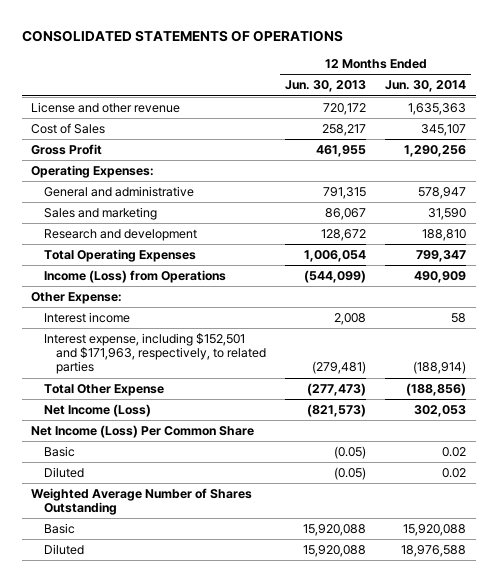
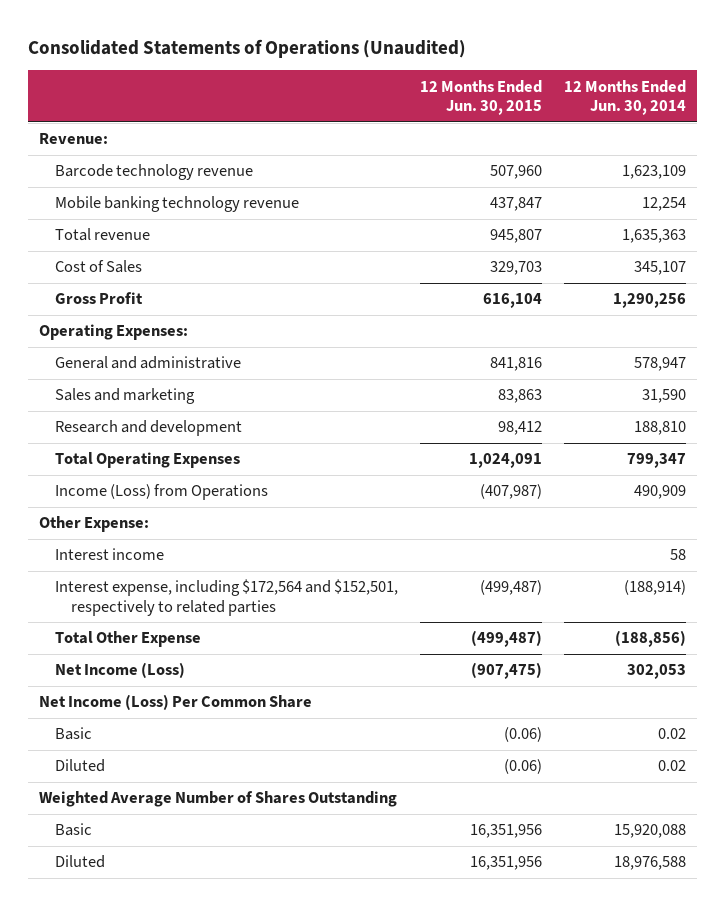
[21,29,343,42] CONSOLIDATED STATEMENTS OF OPERATIONS -> [28,38,467,58] Consolidated Statements of Operations (Unaudited)
[284,80,366,93] Jun. 30, 2013 -> none
none -> [419,79,542,116] 12 Months Ended Jun. 30, 2015
none -> [39,133,109,145] Revenue:
none -> [54,164,253,181] Barcode technology revenue
none -> [54,196,299,213] Mobile banking technology revenue
[31,101,181,113] License and other revenue -> [54,228,150,242] Total revenue
[43,332,266,375] Interest expense, including $152,501 and $171,963, respectively, to related parties -> [54,579,398,616] Interest expense, including $172,564 and $152,501, respectively to related parties

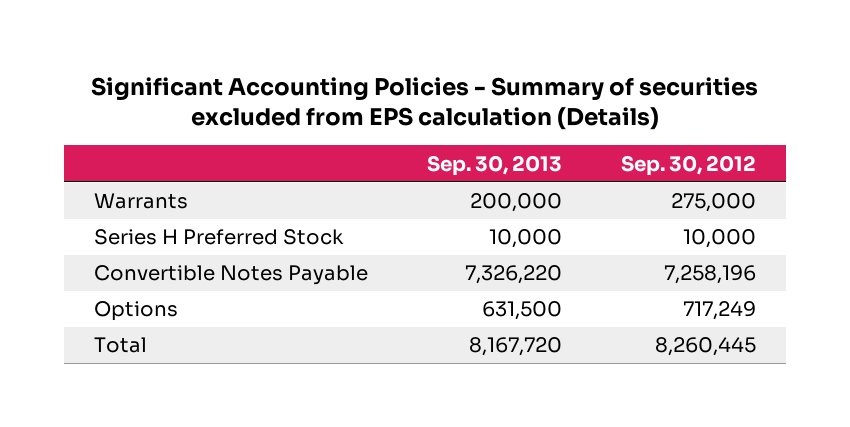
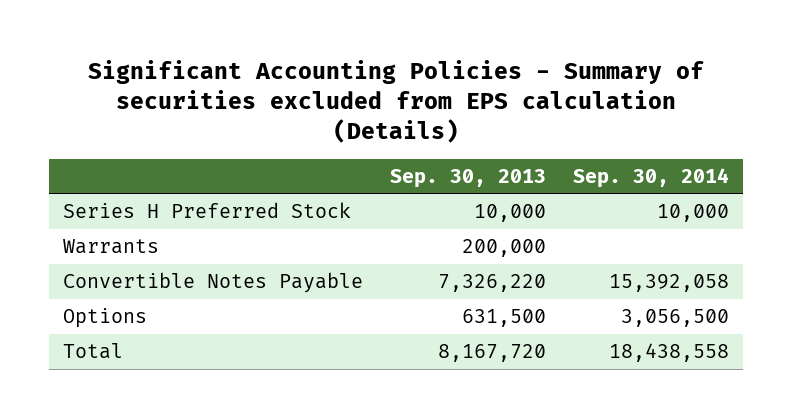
[621,154,757,176] Sep. 30, 2012 -> none
none -> [573,167,730,188] Sep. 30, 2014
[93,193,188,210] Warrants -> [62,239,159,255] Warrants

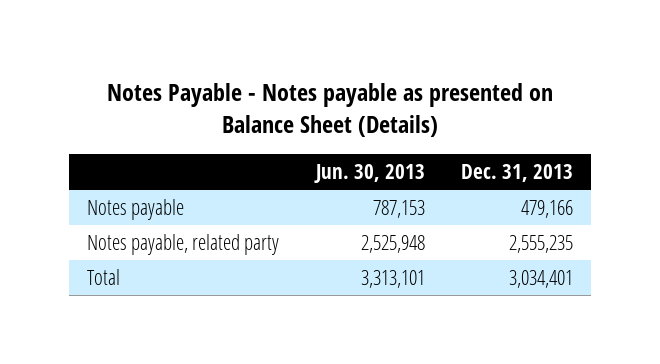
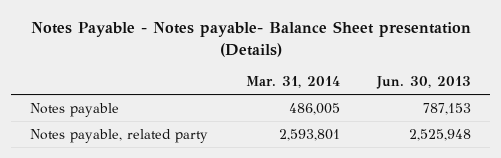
[107,83,554,138] Notes Payable - Notes payable as presented on Balance Sheet (Details) -> [30,20,471,57] Notes Payable - Notes payable- Balance Sheet presentation (Details)
[460,164,573,183] Dec. 31, 2013 -> none
none -> [245,76,340,89] Mar. 31, 2014
[87,269,121,286] Total -> none

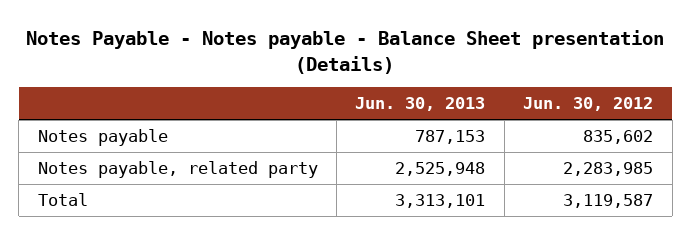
[30,20,471,57] Notes Payable - Notes payable- Balance Sheet presentation (Details) -> [26,29,665,74] Notes Payable - Notes payable - Balance Sheet presentation (Details)
[245,76,340,89] Mar. 31, 2014 -> none
none -> [523,97,654,112] Jun. 30, 2012
none -> [37,193,88,207] Total

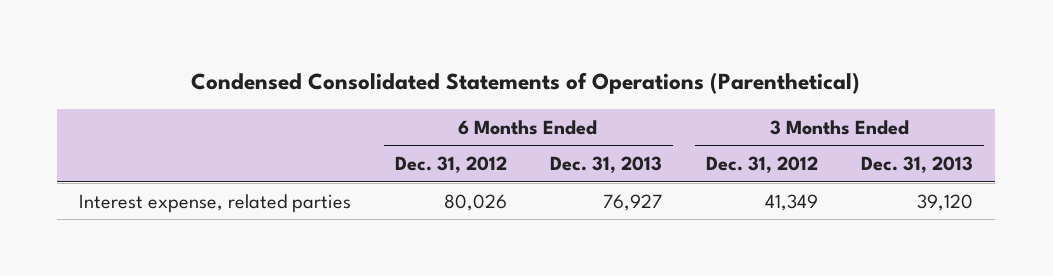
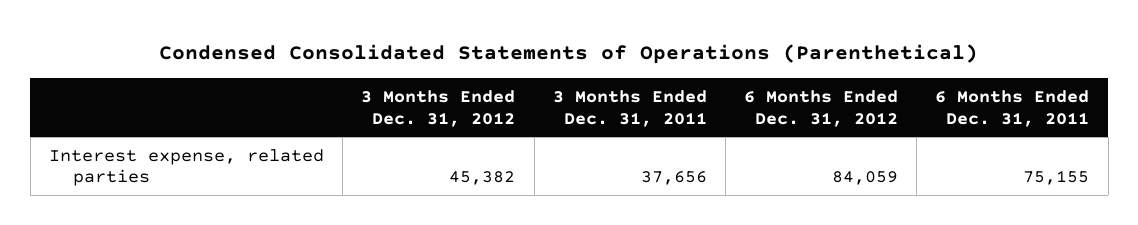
[550,156,663,174] Dec. 31, 2013 -> none
[861,156,974,174] Dec. 31, 2013 -> none
none -> [552,90,707,127] 3 Months Ended Dec. 31, 2011
none -> [935,90,1090,127] 6 Months Ended Dec. 31, 2011
[443,193,507,211] 80,026 -> [832,171,899,186] 84,059
[764,193,818,211] 41,349 -> [449,171,516,186] 45,382

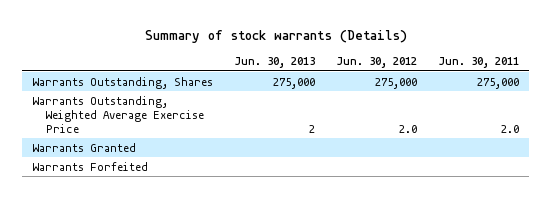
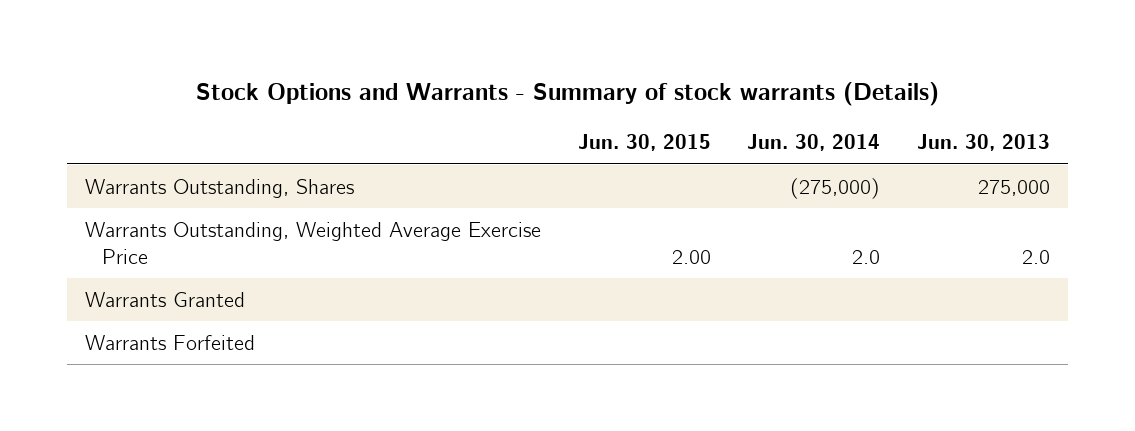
[144,30,407,44] Summary of stock warrants (Details) -> [195,81,939,106] Stock Options and Warrants - Summary of stock warrants (Details)
[335,57,417,69] Jun. 30, 2012 -> none
[437,57,519,69] Jun. 30, 2011 -> none
none -> [577,134,711,152] Jun. 30, 2015
none -> [747,134,881,152] Jun. 30, 2014
[308,124,315,133] 2 -> [1022,249,1051,264] 2.0

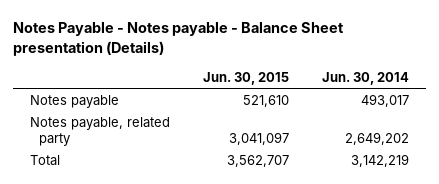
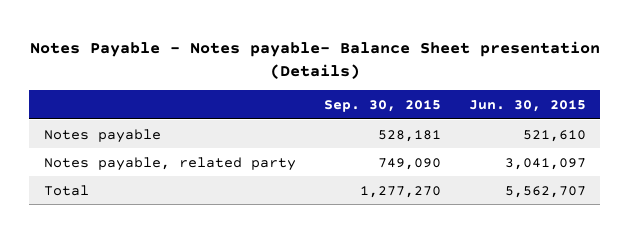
[13,22,345,56] Notes Payable - Notes payable - Balance Sheet presentation (Details) -> [29,40,600,79] Notes Payable - Notes payable- Balance Sheet presentation (Details)
[322,71,410,85] Jun. 30, 2014 -> none
none -> [323,100,441,113] Sep. 30, 2015
[226,154,289,167] 3,562,707 -> [505,185,587,198] 5,562,707

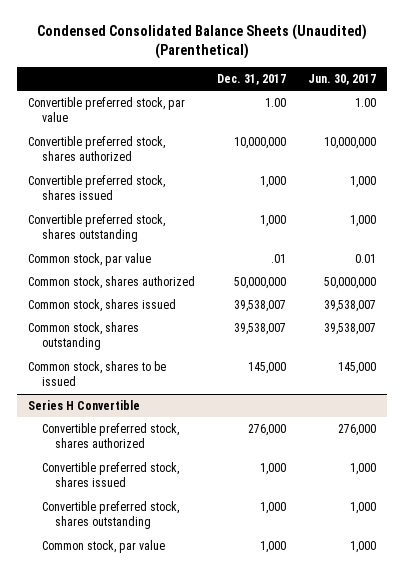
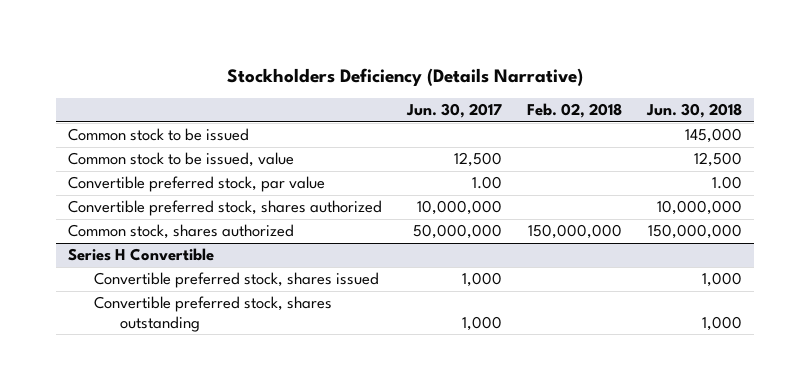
[37,24,368,59] Condensed Consolidated Balance Sheets (Unaudited) (Parenthetical) -> [227,67,584,86] Stockholders Deficiency (Details Narrative)
[217,73,287,85] Dec. 31, 2017 -> none
none -> [527,103,623,119] Feb. 02, 2018
none -> [645,103,742,119] Jun. 30, 2018
none -> [68,128,250,142] Common stock to be issued
none -> [68,152,295,168] Common stock to be issued, value
[28,174,166,201] Convertible preferred stock, shares issued -> none
[28,213,166,243] Convertible preferred stock, shares outstanding -> none
[28,252,152,266] Common stock, par value -> none
[28,298,177,312] Common stock, shares issued -> none
[28,321,140,351] Common stock, shares outstanding -> none
[28,360,167,387] Common stock, shares to be issued -> none
[41,422,179,449] Convertible preferred stock, shares authorized -> none
[41,539,165,553] Common stock, par value -> none

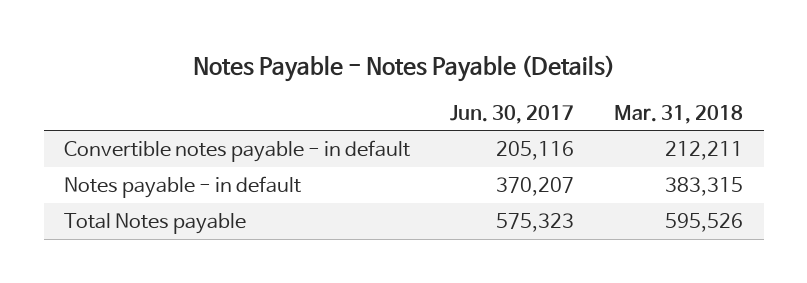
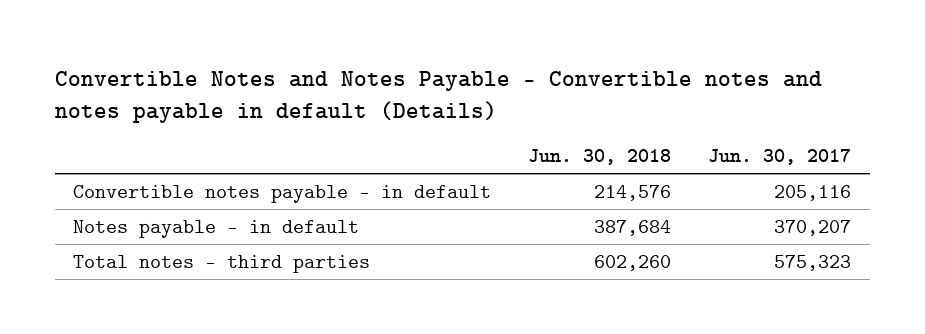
[192,55,615,83] Notes Payable - Notes Payable (Details) -> [54,71,822,123] Convertible Notes and Notes Payable - Convertible notes and notes payable in default (Details)
[614,104,744,124] Mar. 31, 2018 -> none
none -> [528,148,672,165] Jun. 30, 2018
[63,213,246,235] Total Notes payable -> [73,254,371,273] Total notes - third parties

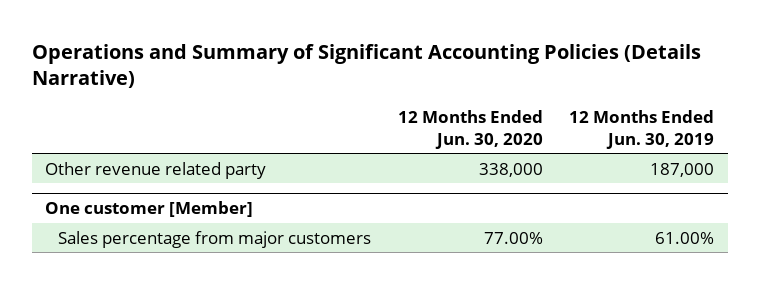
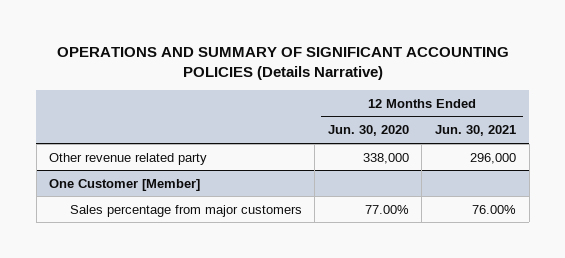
[31,43,701,89] Operations and Summary of Significant Accounting Policies (Details Narrative) -> [56,46,509,81] OPERATIONS AND SUMMARY OF SIGNIFICANT ACCOUNTING POLICIES (Details Narrative)
[569,110,715,149] 12 Months Ended Jun. 30, 2019 -> none
none -> [434,125,516,137] Jun. 30, 2021
[45,201,254,218] One customer [Member] -> [49,178,201,191] One Customer [Member]

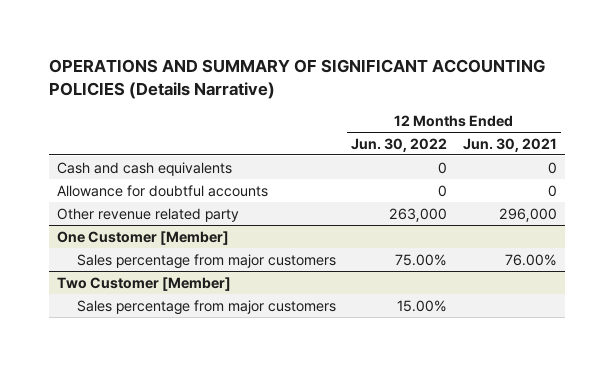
[327,125,409,137] Jun. 30, 2020 -> none
none -> [351,137,448,152] Jun. 30, 2022
none -> [56,161,232,176] Cash and cash equivalents
none -> [56,184,268,197] Allowance for doubtful accounts
none -> [56,276,231,291] Two Customer [Member]
none -> [76,299,336,315] Sales percentage from major customers

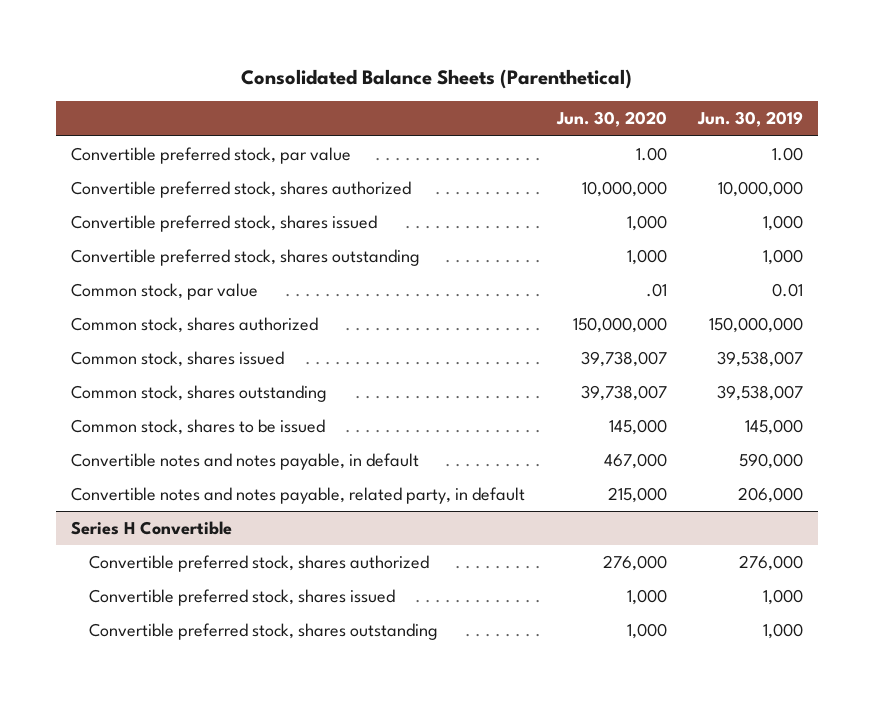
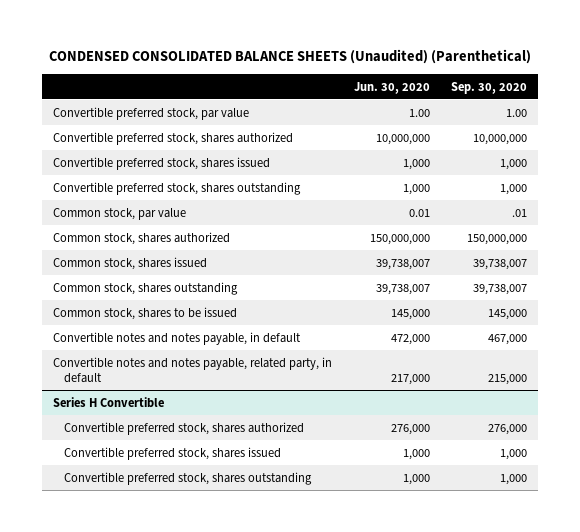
[241,68,633,89] Consolidated Balance Sheets (Parenthetical) -> [49,49,532,65] CONDENSED CONSOLIDATED BALANCE SHEETS (Unaudited) (Parenthetical)
[696,111,803,128] Jun. 30, 2019 -> none
none -> [451,81,528,94] Sep. 30, 2020
[645,283,667,298] .01 -> [408,208,430,217] 0.01
[603,453,667,470] 467,000 -> [390,333,430,345] 472,000
[607,487,667,504] 215,000 -> [390,373,430,385] 217,000

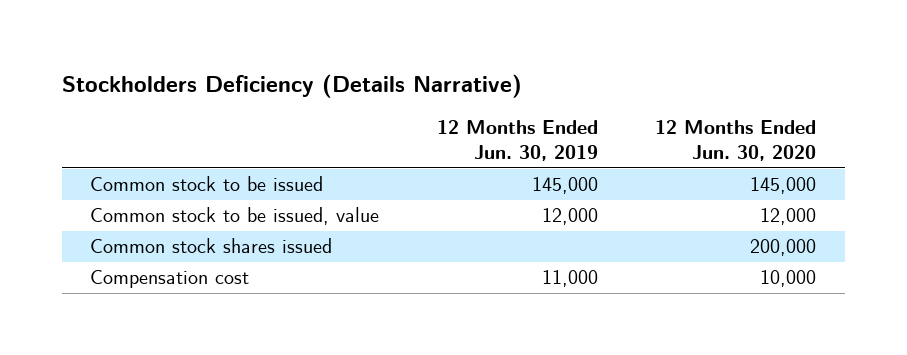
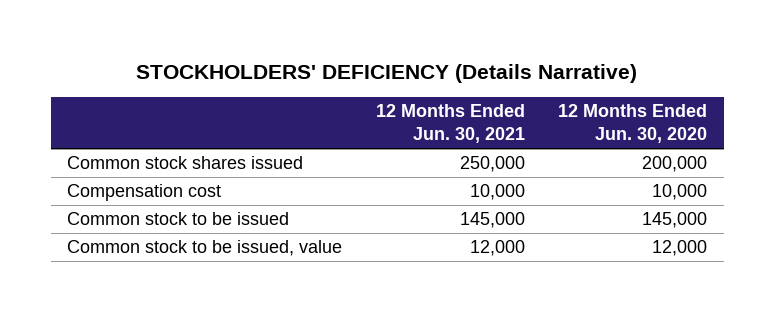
[61,74,522,99] Stockholders Deficiency (Details Narrative) -> [136,63,638,83] STOCKHOLDERS' DEFICIENCY (Details Narrative)
[436,120,598,162] 12 Months Ended Jun. 30, 2019 -> none
none -> [375,104,525,144] 12 Months Ended Jun. 30, 2021
[90,176,324,192] Common stock to be issued -> [67,212,290,226] Common stock to be issued
[90,207,380,226] Common stock to be issued, value -> [67,240,343,257] Common stock to be issued, value

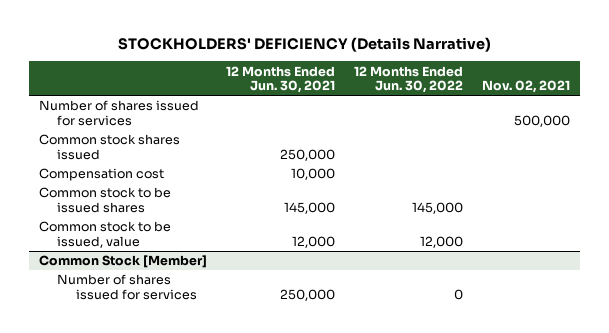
[558,104,708,144] 12 Months Ended Jun. 30, 2020 -> none
none -> [354,65,464,94] 12 Months Ended Jun. 30, 2022
none -> [482,80,571,94] Nov. 02, 2021
none -> [38,100,199,126] Number of shares issued for services
[67,212,290,226] Common stock to be issued -> [38,187,171,213] Common stock to be issued shares
none -> [38,255,207,269] Common Stock [Member]
none -> [57,274,198,300] Number of shares issued for services

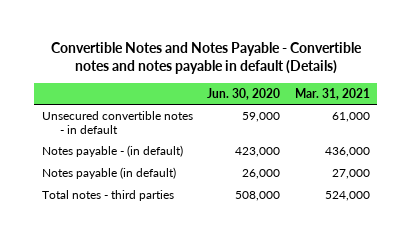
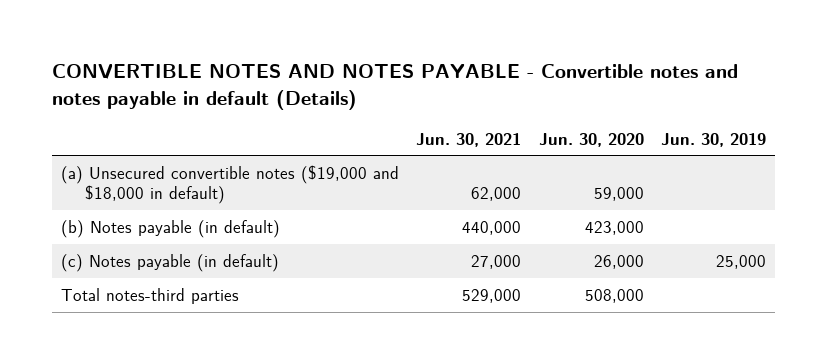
[50,41,362,75] Convertible Notes and Notes Payable - Convertible notes and notes payable in default (Details) -> [51,64,738,110] CONVERTIBLE NOTES AND NOTES PAYABLE - Convertible notes and notes payable in default (Details)
[295,87,371,100] Mar. 31, 2021 -> none
none -> [416,132,522,147] Jun. 30, 2021
none -> [661,132,767,147] Jun. 30, 2019
[41,111,193,134] Unsecured convertible notes - in default -> [60,164,399,205] (a) Unsecured convertible notes ($19,000 and $18,000 in default)
[41,145,183,158] Notes payable - (in default) -> [60,219,280,238] (b) Notes payable (in default)
[41,167,176,180] Notes payable (in default) -> [60,253,279,272] (c) Notes payable (in default)
[41,190,174,202] Total notes - third parties -> [60,287,239,304] Total notes-third parties

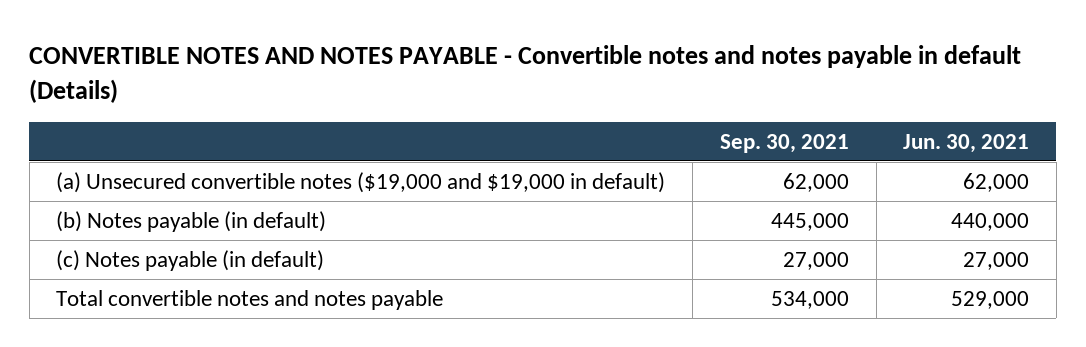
[538,132,644,147] Jun. 30, 2020 -> none
[661,132,767,147] Jun. 30, 2019 -> none
none -> [719,133,849,153] Sep. 30, 2021
[60,164,399,205] (a) Unsecured convertible notes ($19,000 and $18,000 in default) -> [56,171,666,193] (a) Unsecured convertible notes ($19,000 and $19,000 in default)
[60,287,239,304] Total notes-third parties -> [56,289,444,310] Total convertible notes and notes payable

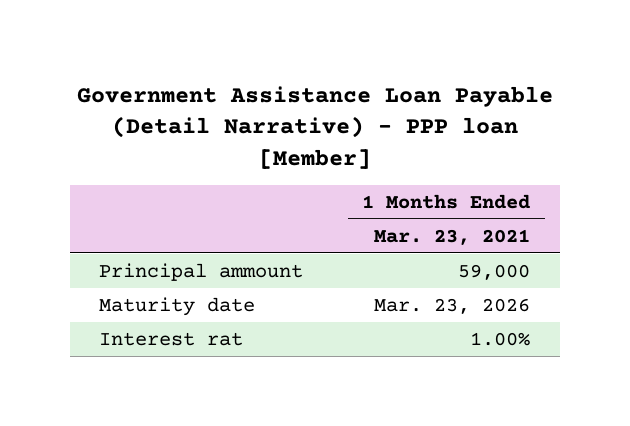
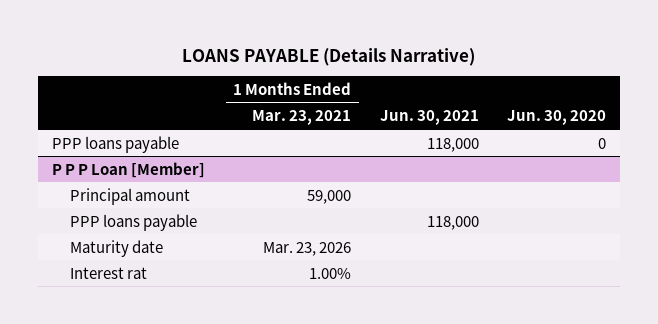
[76,85,553,169] Government Assistance Loan Payable (Detail Narrative) - PPP loan [Member] -> [182,47,476,66] LOANS PAYABLE (Details Narrative)
none -> [379,110,479,126] Jun. 30, 2021
none -> [506,110,606,126] Jun. 30, 2020
none -> [52,135,180,153] PPP loans payable
none -> [52,161,206,178] P P P Loan [Member]
[99,262,304,281] Principal ammount -> [69,187,190,205] Principal amount
none -> [69,213,197,231] PPP loans payable

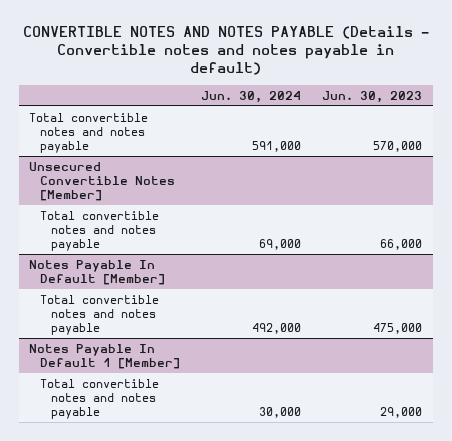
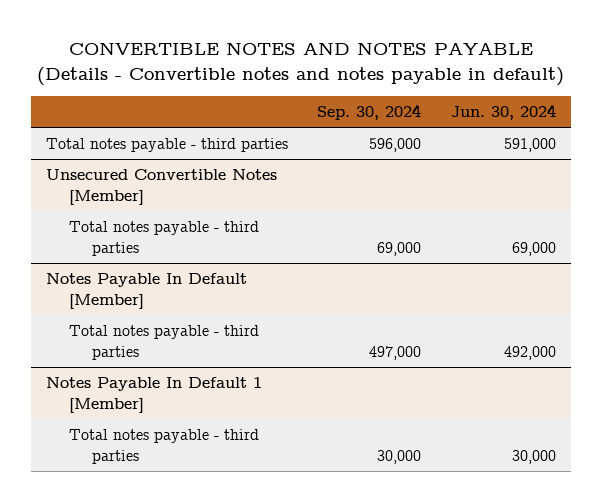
[322,90,423,103] Jun. 30, 2023 -> none
none -> [317,103,422,120] Sep. 30, 2024
[29,112,149,153] Total convertible notes and notes payable -> [45,138,288,153] Total notes payable - third parties
[40,210,160,251] Total convertible notes and notes payable -> [68,221,259,256] Total notes payable - third parties
[40,294,160,335] Total convertible notes and notes payable -> [68,325,259,360] Total notes payable - third parties
[40,378,160,419] Total convertible notes and notes payable -> [68,429,259,464] Total notes payable - third parties

